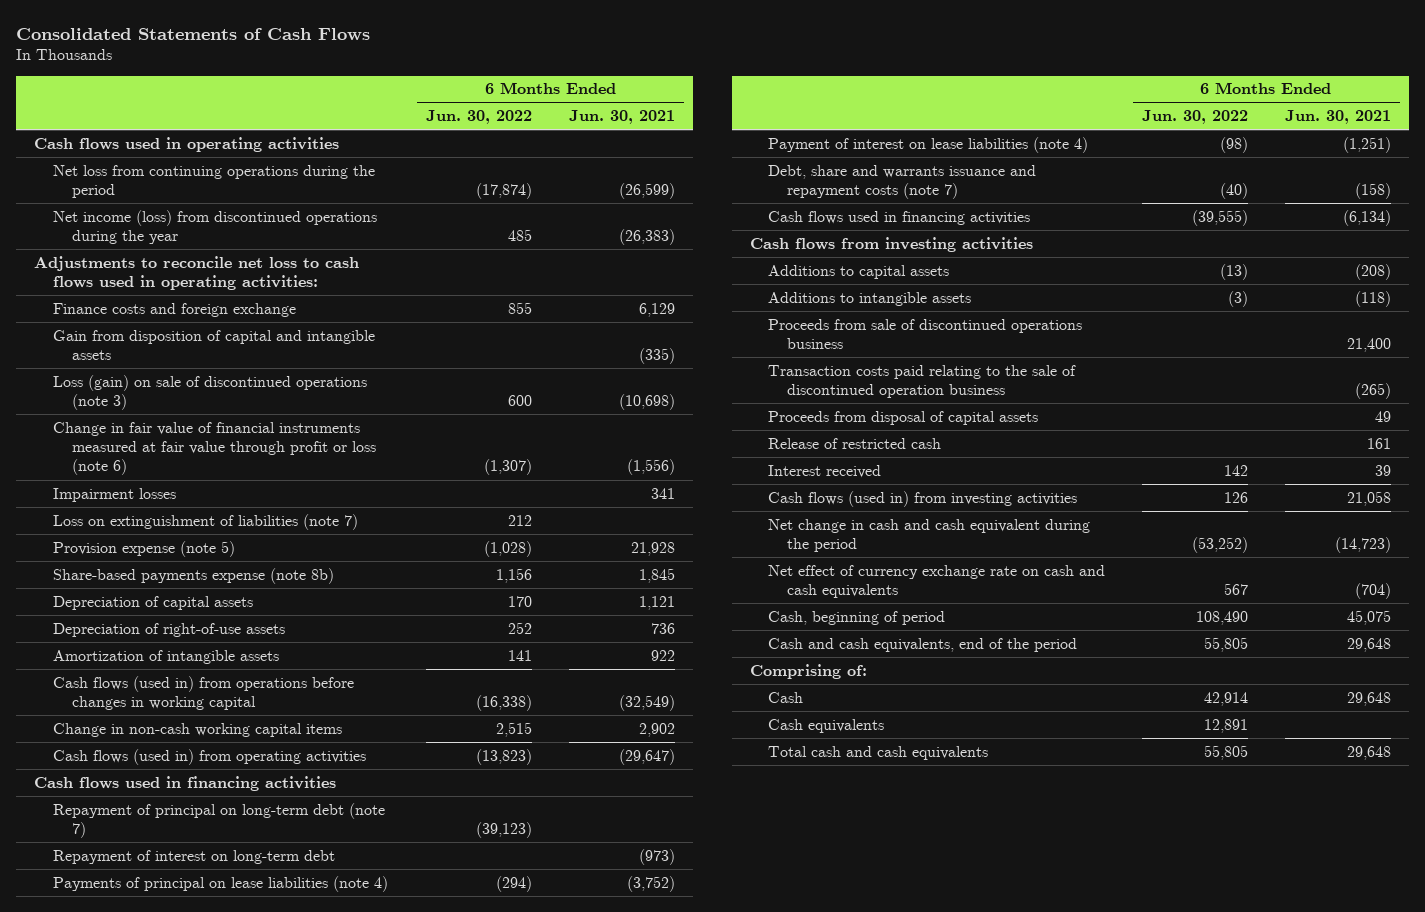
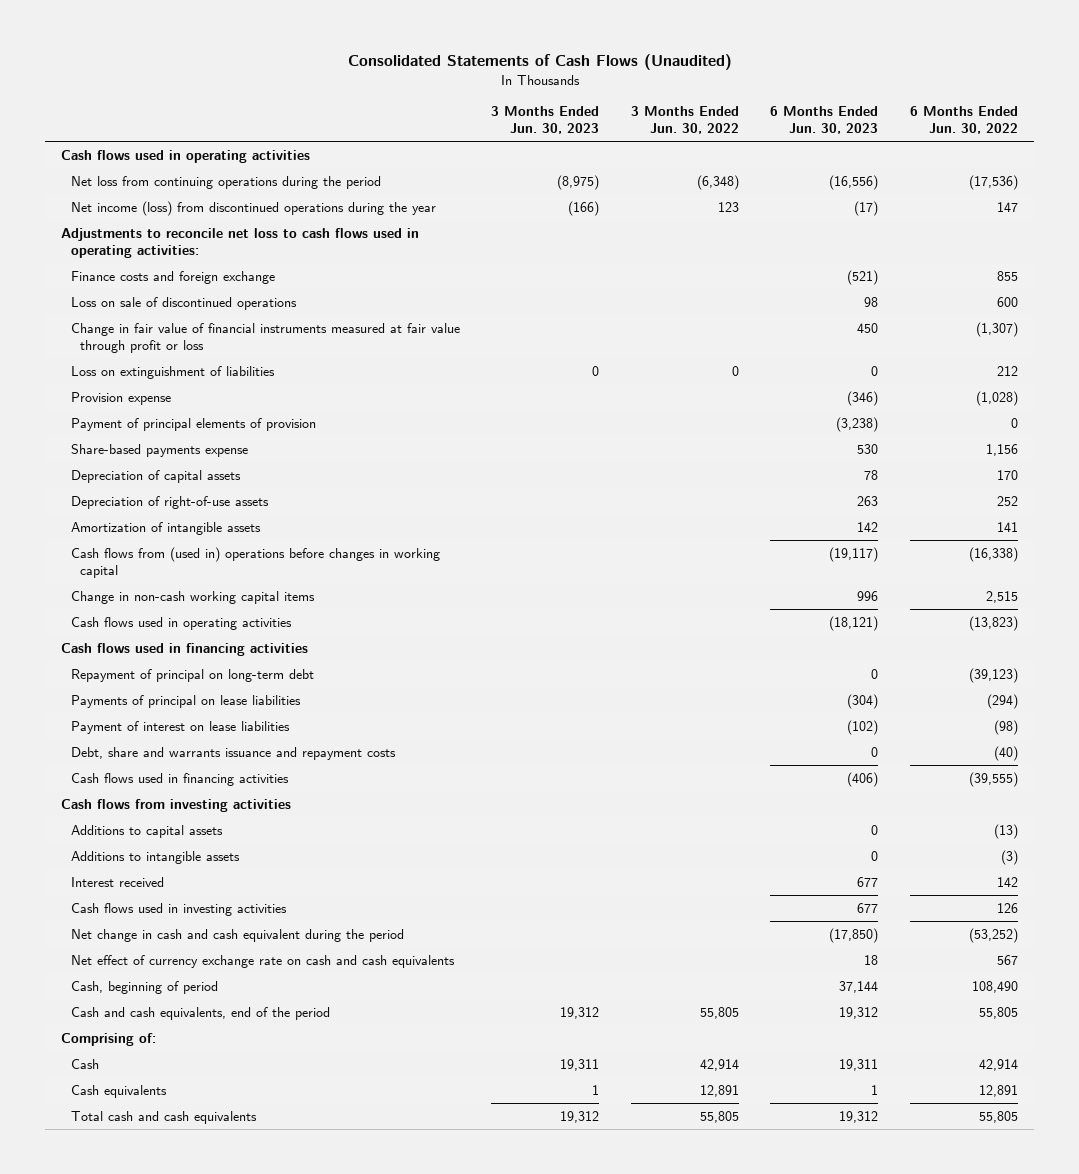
[15,27,370,40] Consolidated Statements of Cash Flows -> [347,54,732,71] Consolidated Statements of Cash Flows (Unaudited)
[568,110,675,125] Jun. 30, 2021 -> none
none -> [491,106,600,135] 3 Months Ended Jun. 30, 2023
none -> [630,106,739,135] 3 Months Ended Jun. 30, 2022
none -> [770,106,879,135] 6 Months Ended Jun. 30, 2023
[476,183,533,200] (17,874) -> [969,174,1019,190] (17,536)
[508,229,533,242] 485 -> [997,201,1019,212] 147
[52,329,375,361] Gain from disposition of capital and intangible assets -> none
[52,487,176,502] Impairment losses -> none
[52,374,367,411] Loss (gain) on sale of discontinued operations (note 3) -> [70,296,297,310] Loss on sale of discontinued operations
[52,421,376,476] Change in fair value of financial instruments measured at fair value through profit or loss (note 6) -> [70,322,460,353] Change in fair value of financial instruments measured at fair value through profit or loss
[52,513,358,530] Loss on extinguishment of liabilities (note 7) -> [70,365,275,379] Loss on extinguishment of liabilities
[52,540,235,557] Provision expense (note 5) -> [70,391,171,405] Provision expense
none -> [70,417,316,431] Payment of principal elements of provision
[52,567,334,584] Share-based payments expense (note 8b) -> [70,443,248,457] Share-based payments expense
[52,675,354,711] Cash flows (used in) from operations before changes in working capital -> [70,546,440,578] Cash flows from (used in) operations before changes in working capital
[52,748,366,765] Cash flows (used in) from operating activities -> [70,616,292,630] Cash flows used in operating activities
[52,849,335,864] Repayment of interest on long-term debt -> none
[52,802,385,839] Repayment of principal on long-term debt (note 7) -> [70,668,314,682] Repayment of principal on long-term debt
[52,875,388,892] Payments of principal on lease liabilities (note 4) -> [70,694,301,708] Payments of principal on lease liabilities
[768,136,1089,153] Payment of interest on lease liabilities (note 4) -> [70,720,290,734] Payment of interest on lease liabilities
[768,164,1037,200] Debt, share and warrants issuance and repayment costs (note 7) -> [70,746,396,760] Debt, share and warrants issuance and repayment costs
[768,318,1083,350] Proceeds from sale of discontinued operations business -> none
[768,364,1077,399] Transaction costs paid relating to the sale of discontinued operation business -> none
[768,410,1039,425] Proceeds from disposal of capital assets -> none
[768,437,942,449] Release of restricted cash -> none
[768,490,1078,507] Cash flows (used in) from investing activities -> [70,902,287,916] Cash flows used in investing activities

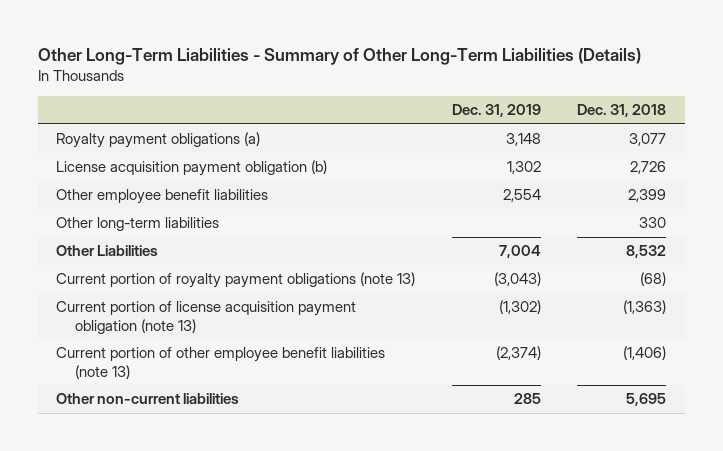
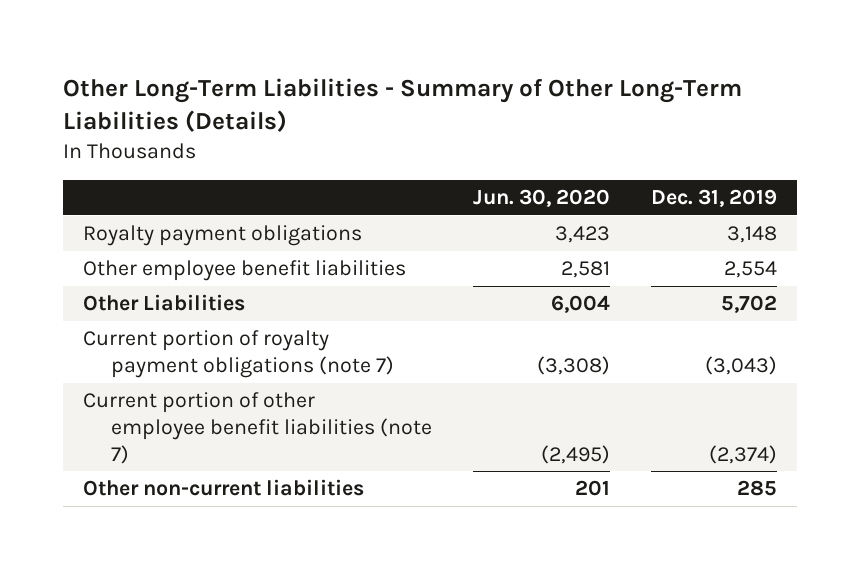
[577,104,667,118] Dec. 31, 2018 -> none
none -> [472,189,610,208] Jun. 30, 2020
[56,160,328,177] License acquisition payment obligation (b) -> none
[56,132,261,149] Royalty payment obligations (a) -> [83,225,363,247] Royalty payment obligations
[56,217,220,232] Other long-term liabilities -> none
[56,301,357,334] Current portion of license acquisition payment obligation (note 13) -> none
[498,245,541,259] 7,004 -> [720,295,777,314] 5,702
[56,272,416,289] Current portion of royalty payment obligations (note 13) -> [83,330,395,378] Current portion of royalty payment obligations (note 7)
[56,347,386,379] Current portion of other employee benefit liabilities (note 13) -> [83,392,433,464] Current portion of other employee benefit liabilities (note 7)

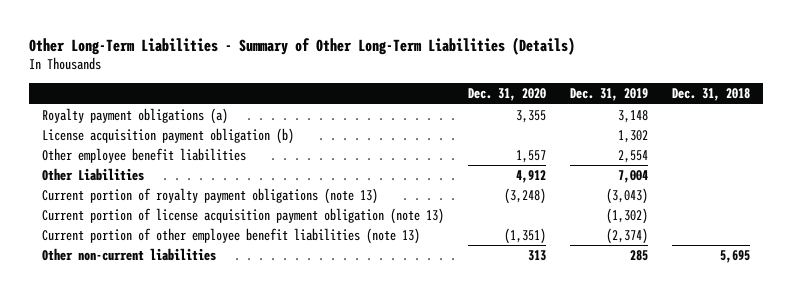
[472,189,610,208] Jun. 30, 2020 -> none
none -> [467,88,546,102] Dec. 31, 2020
none -> [672,88,751,102] Dec. 31, 2018
[83,225,363,247] Royalty payment obligations -> [41,108,228,125] Royalty payment obligations (a)
none -> [41,128,294,145] License acquisition payment obligation (b)
[720,295,777,314] 5,702 -> [618,170,649,184] 7,004
[83,330,395,378] Current portion of royalty payment obligations (note 7) -> [41,188,378,205] Current portion of royalty payment obligations (note 13)
none -> [41,208,444,225] Current portion of license acquisition payment obligation (note 13)
[83,392,433,464] Current portion of other employee benefit liabilities (note 7) -> [41,228,420,245] Current portion of other employee benefit liabilities (note 13)

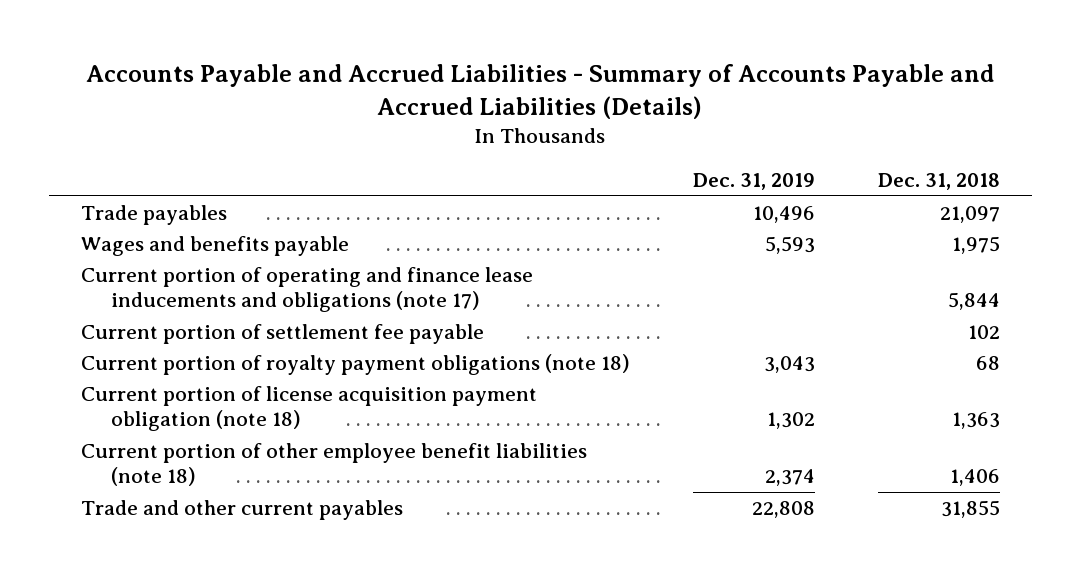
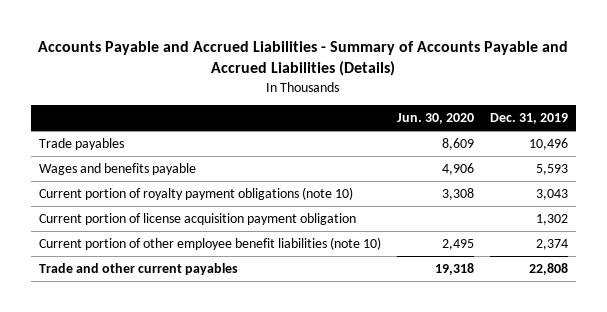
[877,173,1000,191] Dec. 31, 2018 -> none
none -> [396,113,474,125] Jun. 30, 2020
[80,266,533,313] Current portion of operating and finance lease inducements and obligations (note 17) -> none
[80,323,484,344] Current portion of settlement fee payable -> none
[80,353,630,375] Current portion of royalty payment obligations (note 18) -> [39,187,354,201] Current portion of royalty payment obligations (note 10)
[80,385,537,432] Current portion of license acquisition payment obligation (note 18) -> [39,213,357,226] Current portion of license acquisition payment obligation
[80,442,587,487] Current portion of other employee benefit liabilities (note 18) -> [39,237,382,251] Current portion of other employee benefit liabilities (note 10)

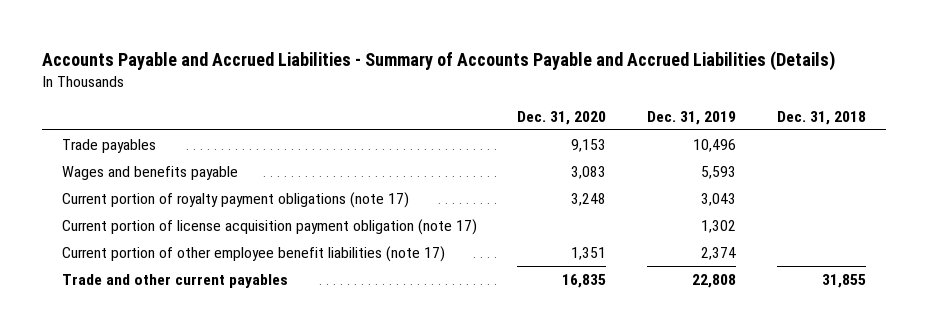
[396,113,474,125] Jun. 30, 2020 -> none
none -> [517,110,607,125] Dec. 31, 2020
none -> [776,110,866,125] Dec. 31, 2018
[39,187,354,201] Current portion of royalty payment obligations (note 10) -> [61,192,409,209] Current portion of royalty payment obligations (note 17)
[39,213,357,226] Current portion of license acquisition payment obligation -> [61,219,477,236] Current portion of license acquisition payment obligation (note 17)
[39,237,382,251] Current portion of other employee benefit liabilities (note 10) -> [61,246,445,263] Current portion of other employee benefit liabilities (note 17)

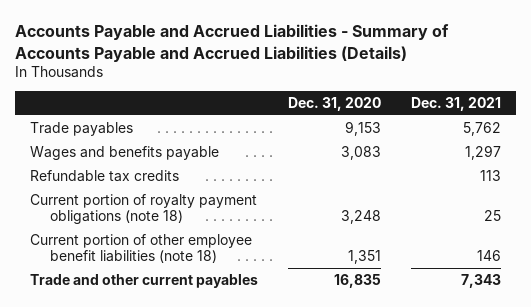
[647,110,737,125] Dec. 31, 2019 -> none
[776,110,866,125] Dec. 31, 2018 -> none
none -> [410,97,501,112] Dec. 31, 2021
[61,219,477,236] Current portion of license acquisition payment obligation (note 17) -> none
none -> [30,169,180,182] Refundable tax credits
[61,192,409,209] Current portion of royalty payment obligations (note 17) -> [30,193,258,225] Current portion of royalty payment obligations (note 18)
[61,246,445,263] Current portion of other employee benefit liabilities (note 17) -> [30,233,253,264] Current portion of other employee benefit liabilities (note 18)

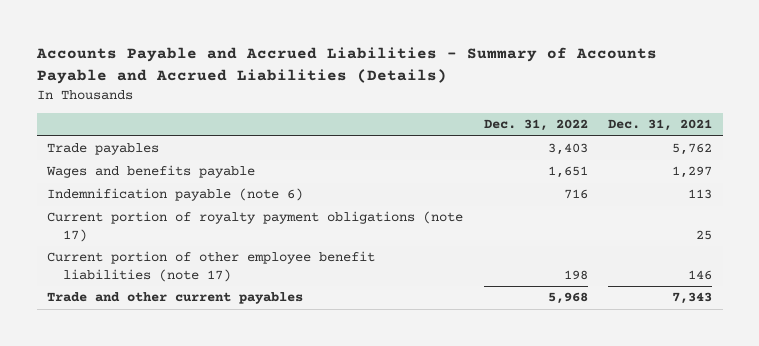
[288,97,382,112] Dec. 31, 2020 -> none
none -> [483,119,588,132] Dec. 31, 2022
[30,169,180,182] Refundable tax credits -> [46,188,303,202] Indemnification payable (note 6)
[30,193,258,225] Current portion of royalty payment obligations (note 18) -> [46,211,463,243] Current portion of royalty payment obligations (note 17)
[30,233,253,264] Current portion of other employee benefit liabilities (note 18) -> [46,251,375,283] Current portion of other employee benefit liabilities (note 17)

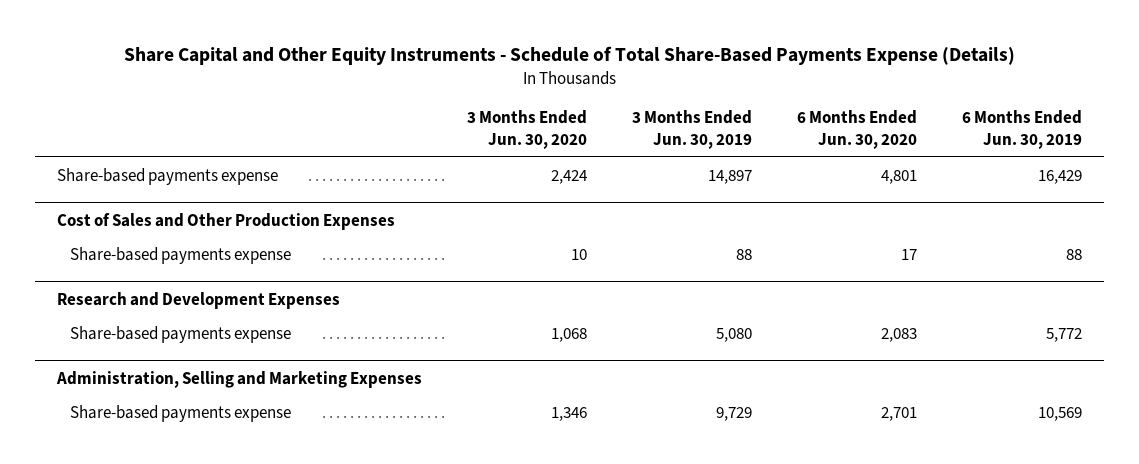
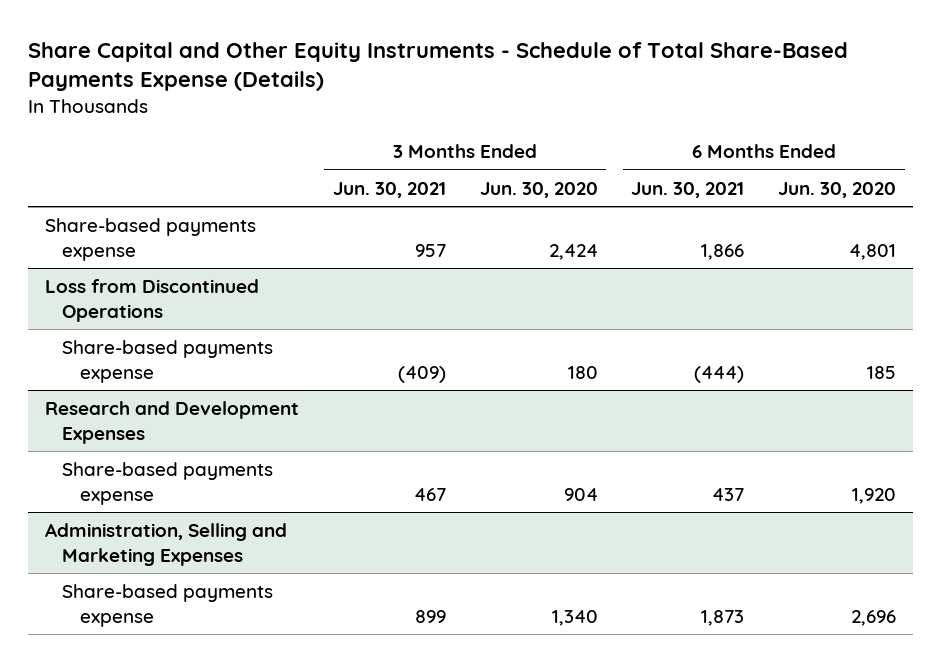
[632,110,753,150] 3 Months Ended Jun. 30, 2019 -> none
[961,110,1082,150] 6 Months Ended Jun. 30, 2019 -> none
none -> [332,181,446,198] Jun. 30, 2021
none -> [631,181,745,198] Jun. 30, 2021
[57,212,396,230] Cost of Sales and Other Production Expenses -> none
none -> [45,279,260,322] Loss from Discontinued Operations
[571,248,588,260] 10 -> [567,365,598,379] 180
[901,248,918,260] 17 -> [867,365,897,379] 185
[551,327,588,342] 1,068 -> [563,487,598,501] 904
[881,327,918,342] 2,083 -> [852,487,897,504] 1,920
[551,406,588,421] 1,346 -> [551,609,598,626] 1,340
[881,406,918,421] 2,701 -> [851,609,897,626] 2,696

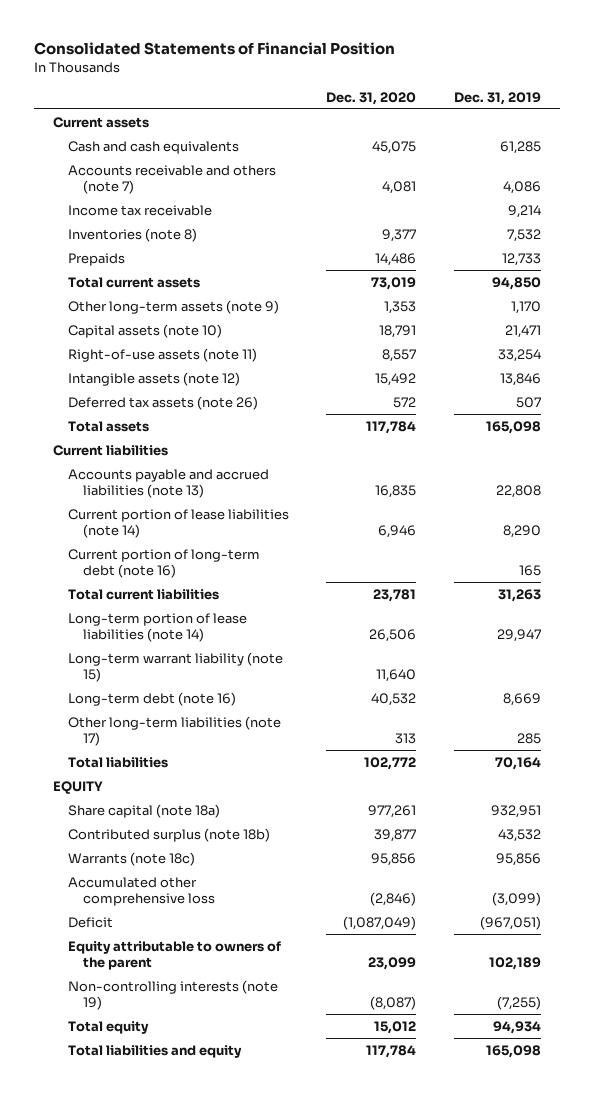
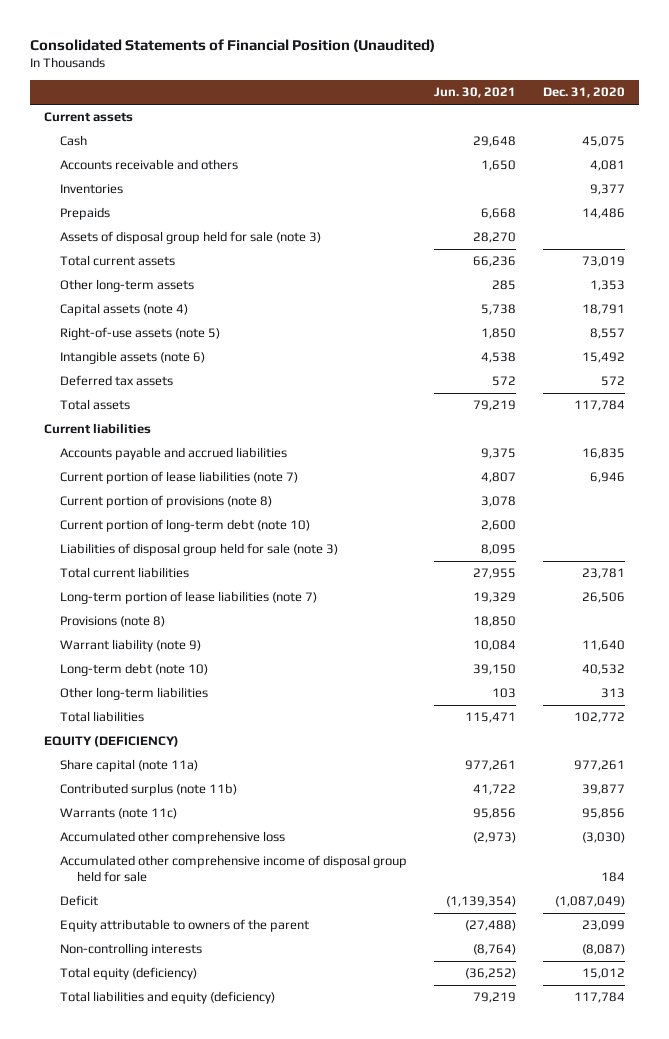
[33,42,395,56] Consolidated Statements of Financial Position -> [30,39,436,53] Consolidated Statements of Financial Position (Unaudited)
[454,91,542,105] Dec. 31, 2019 -> none
none -> [434,87,517,99] Jun. 30, 2021
[67,204,212,216] Income tax receivable -> none
[67,140,239,154] Cash and cash equivalents -> [60,135,88,147] Cash
[67,164,276,195] Accounts receivable and others (note 7) -> [60,159,239,171] Accounts receivable and others
[67,227,197,242] Inventories (note 8) -> [60,184,124,195] Inventories
none -> [60,231,322,245] Assets of disposal group held for sale (note 3)
[67,299,279,314] Other long-term assets (note 9) -> [60,279,195,293] Other long-term assets
[67,323,222,338] Capital assets (note 10) -> [60,303,189,317] Capital assets (note 4)
[67,347,257,362] Right-of-use assets (note 11) -> [60,327,221,341] Right-of-use assets (note 5)
[67,371,240,386] Intangible assets (note 12) -> [60,351,206,365] Intangible assets (note 6)
[67,395,258,410] Deferred tax assets (note 26) -> [60,375,174,387] Deferred tax assets
[67,468,269,499] Accounts payable and accrued liabilities (note 13) -> [60,447,288,461] Accounts payable and accrued liabilities
[67,508,289,539] Current portion of lease liabilities (note 14) -> [60,471,299,485] Current portion of lease liabilities (note 7)
none -> [60,495,273,509] Current portion of provisions (note 8)
[67,548,260,579] Current portion of long-term debt (note 16) -> [60,519,311,533] Current portion of long-term debt (note 10)
none -> [60,543,339,557] Liabilities of disposal group held for sale (note 3)
[67,612,247,643] Long-term portion of lease liabilities (note 14) -> [60,591,318,605] Long-term portion of lease liabilities (note 7)
none -> [60,616,166,628] Provisions (note 8)
[67,651,283,683] Long-term warrant liability (note 15) -> [60,639,202,653] Warrant liability (note 9)
[67,691,236,706] Long-term debt (note 16) -> [60,663,209,677] Long-term debt (note 10)
[67,715,281,747] Other long-term liabilities (note 17) -> [60,687,209,701] Other long-term liabilities
[52,780,103,794] EQUITY -> [43,736,179,748] EQUITY (DEFICIENCY)
[67,803,220,818] Share capital (note 18a) -> [60,759,199,773] Share capital (note 11a)
[67,827,270,842] Contributed surplus (note 18b) -> [60,783,238,797] Contributed surplus (note 11b)
[67,851,195,866] Warrants (note 18c) -> [60,808,178,820] Warrants (note 11c)
[370,892,417,907] (2,846) -> [582,832,626,844] (3,030)
none -> [60,855,408,883] Accumulated other comprehensive income of disposal group held for sale
[67,979,278,1011] Non-controlling interests (note 19) -> [60,943,203,957] Non-controlling interests
[67,1020,149,1034] Total equity -> [60,967,198,981] Total equity (deficiency)
[67,1044,242,1058] Total liabilities and equity -> [60,991,276,1005] Total liabilities and equity (deficiency)

